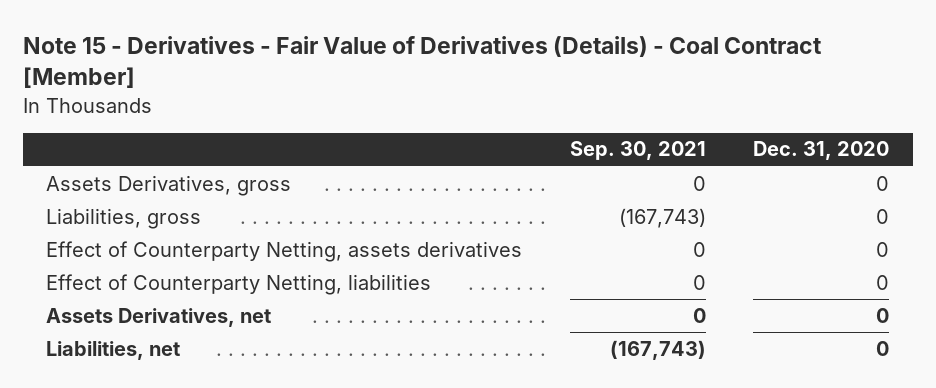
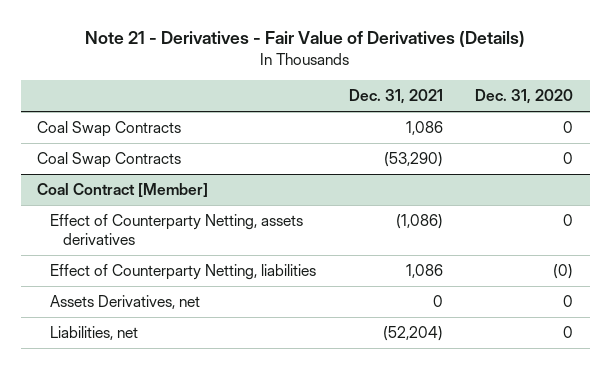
[22,35,822,89] Note 15 - Derivatives - Fair Value of Derivatives (Details) - Coal Contract [Member] -> [85,31,526,48] Note 21 - Derivatives - Fair Value of Derivatives (Details)
[569,141,706,161] Sep. 30, 2021 -> none
none -> [348,89,443,105] Dec. 31, 2021
[46,174,292,196] Assets Derivatives, gross -> [37,120,182,137] Coal Swap Contracts
[46,207,202,229] Liabilities, gross -> [37,151,182,168] Coal Swap Contracts
none -> [37,182,209,197] Coal Contract [Member]
[876,274,890,290] 0 -> [553,263,574,279] (0)

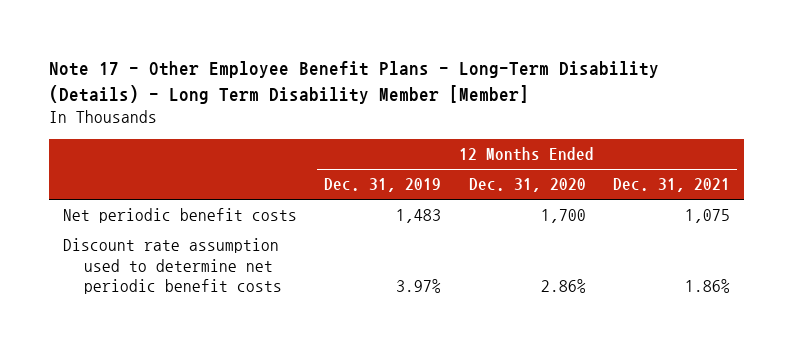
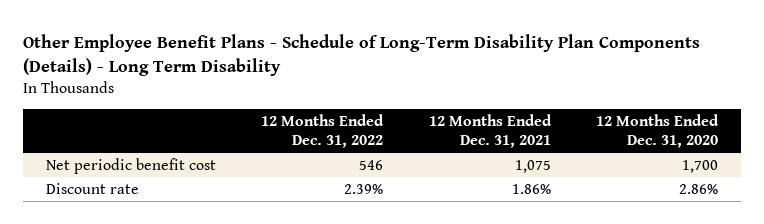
[48,61,659,104] Note 17 - Other Employee Benefit Plans - Long-Term Disability (Details) - Long Term Disability Member [Member] -> [23,33,701,77] Other Employee Benefit Plans - Schedule of Long-Term Disability Plan Components (Details) - Long Term Disability
[324,178,442,193] Dec. 31, 2019 -> none
none -> [261,114,385,149] 12 Months Ended Dec. 31, 2022
[62,208,297,224] Net periodic benefit costs -> [46,157,217,174] Net periodic benefit cost
[62,238,283,294] Discount rate assumption used to determine net periodic benefit costs -> [46,182,140,194] Discount rate

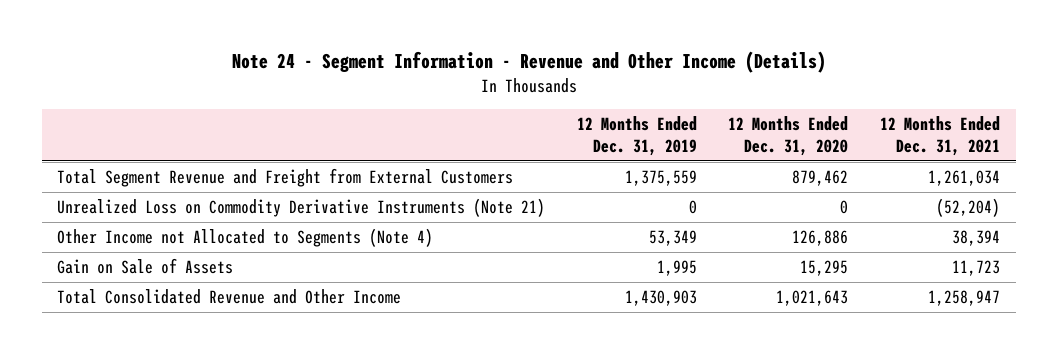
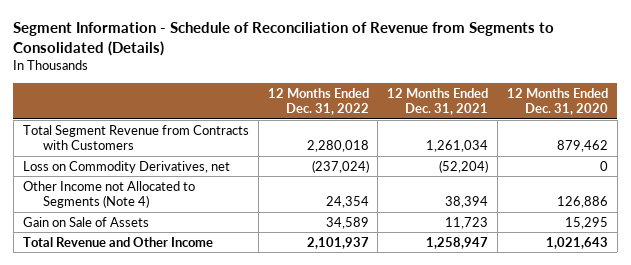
[231,51,826,74] Note 24 - Segment Information - Revenue and Other Income (Details) -> [13,22,555,57] Segment Information - Schedule of Reconciliation of Revenue from Segments to Consolidated (Details)
[576,116,697,156] 12 Months Ended Dec. 31, 2019 -> none
none -> [267,88,369,116] 12 Months Ended Dec. 31, 2022
[57,168,514,188] Total Segment Revenue and Freight from External Customers -> [22,124,249,151] Total Segment Revenue from Contracts with Customers
[57,198,546,218] Unrealized Loss on Commodity Derivative Instruments (Note 21) -> [22,160,230,173] Loss on Commodity Derivatives, net
[57,289,402,305] Total Consolidated Revenue and Other Income -> [22,236,213,247] Total Revenue and Other Income

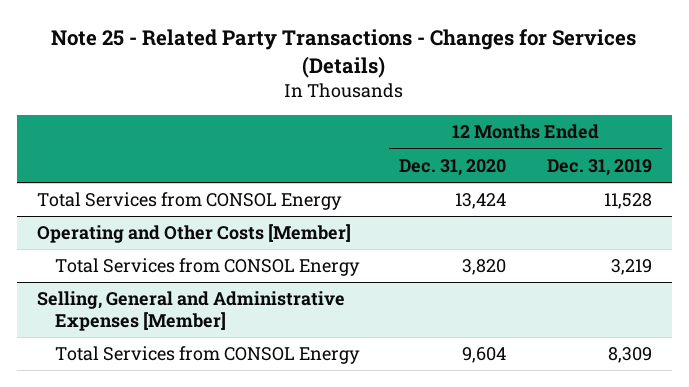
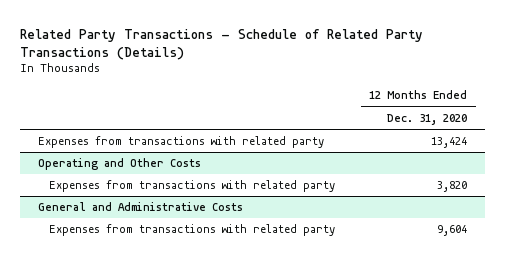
[51,28,637,78] Note 25 - Related Party Transactions - Changes for Services (Details) -> [20,28,424,60] Related Party Transactions - Schedule of Related Party Transactions (Details)
[546,158,652,176] Dec. 31, 2019 -> none
[36,192,342,211] Total Services from CONSOL Energy -> [37,136,324,149] Expenses from transactions with related party
[36,224,351,244] Operating and Other Costs [Member] -> [37,158,201,171] Operating and Other Costs
[55,258,361,277] Total Services from CONSOL Energy -> [48,180,335,193] Expenses from transactions with related party
[36,291,345,331] Selling, General and Administrative Expenses [Member] -> [37,202,243,212] General and Administrative Costs
[55,346,361,365] Total Services from CONSOL Energy -> [48,224,335,237] Expenses from transactions with related party

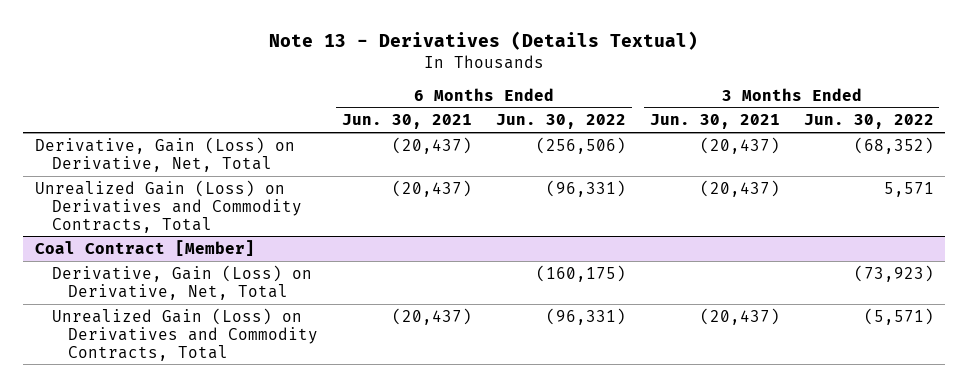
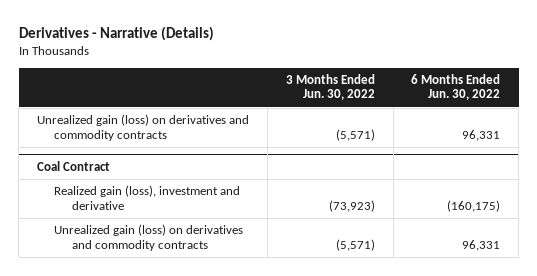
[269,30,699,50] Note 13 - Derivatives (Details Textual) -> [18,26,214,42] Derivatives - Narrative (Details)
[342,114,473,130] Jun. 30, 2021 -> none
[649,114,780,130] Jun. 30, 2021 -> none
[35,136,296,172] Derivative, Gain (Loss) on Derivative, Net, Total -> none
[35,179,302,233] Unrealized Gain (Loss) on Derivatives and Commodity Contracts, Total -> [36,114,249,141] Unrealized gain (loss) on derivatives and commodity contracts
[545,179,626,197] (96,331) -> [462,129,501,141] 96,331
[883,181,934,197] 5,571 -> [335,128,375,141] (5,571)
[35,239,256,256] Coal Contract [Member] -> [36,160,110,171] Coal Contract
[51,264,312,300] Derivative, Gain (Loss) on Derivative, Net, Total -> [54,185,241,210] Realized gain (loss), investment and derivative
[51,307,319,361] Unrealized Gain (Loss) on Derivatives and Commodity Contracts, Total -> [54,224,244,251] Unrealized gain (loss) on derivatives and commodity contracts
[545,307,626,325] (96,331) -> [462,239,501,251] 96,331

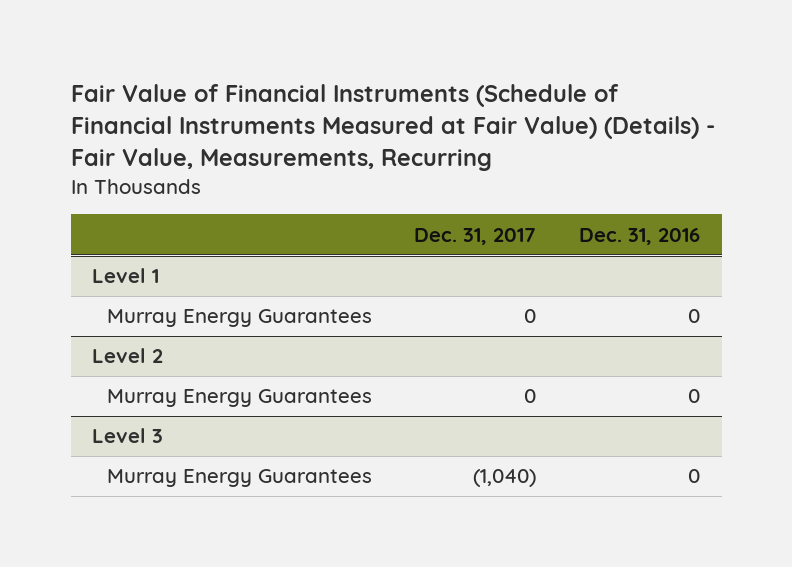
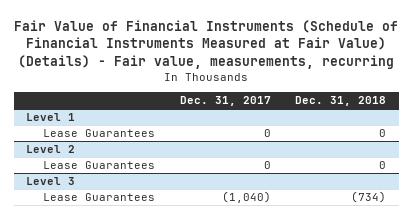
[70,84,715,172] Fair Value of Financial Instruments (Schedule of Financial Instruments Measured at Fair Value) (Details) - Fair Value, Measurements, Recurring -> [14,20,399,69] Fair Value of Financial Instruments (Schedule of Financial Instruments Measured at Fair Value) (Details) - Fair value, measurements, recurring
[579,227,701,245] Dec. 31, 2016 -> none
none -> [295,96,387,107] Dec. 31, 2018
[106,309,372,328] Murray Energy Guarantees -> [43,129,156,138] Lease Guarantees
[106,389,372,408] Murray Energy Guarantees -> [43,161,156,170] Lease Guarantees
[106,469,372,488] Murray Energy Guarantees -> [43,193,156,202] Lease Guarantees

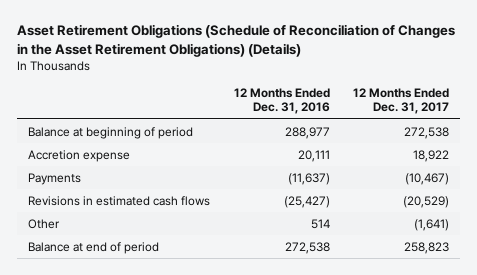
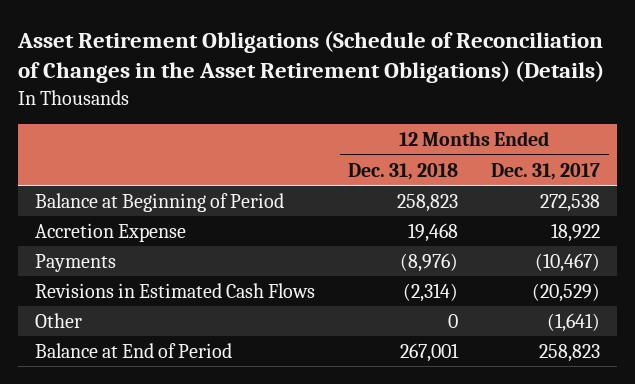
[233,88,330,115] 12 Months Ended Dec. 31, 2016 -> none
none -> [347,162,458,180] Dec. 31, 2018
[28,126,194,139] Balance at beginning of period -> [34,192,284,212] Balance at Beginning of Period
[28,149,131,162] Accretion expense -> [34,222,186,242] Accretion Expense
[28,195,211,206] Revisions in estimated cash flows -> [34,282,315,298] Revisions in Estimated Cash Flows
[28,241,160,254] Balance at end of period -> [34,342,232,358] Balance at End of Period

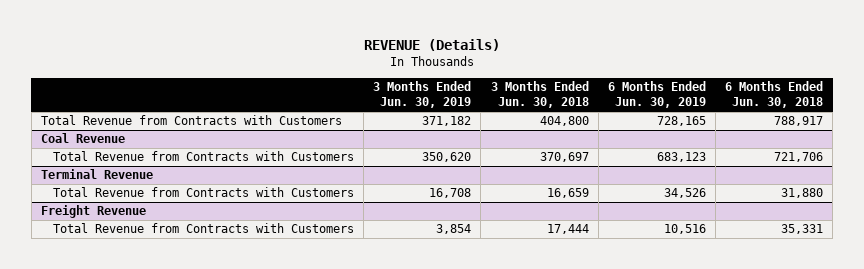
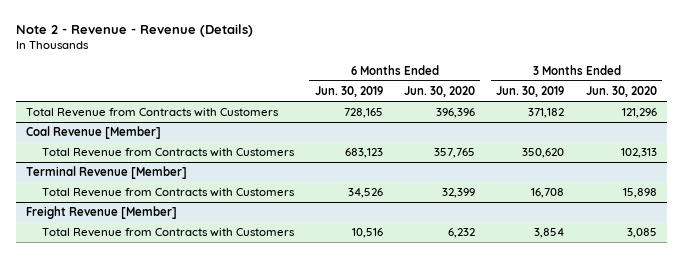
[364,38,501,51] REVENUE (Details) -> [15,23,253,37] Note 2 - Revenue - Revenue (Details)
[490,81,589,109] 3 Months Ended Jun. 30, 2018 -> none
[725,81,824,109] 6 Months Ended Jun. 30, 2018 -> none
none -> [404,85,476,97] Jun. 30, 2020
none -> [585,85,657,97] Jun. 30, 2020
[40,133,125,144] Coal Revenue -> [26,126,162,140] Coal Revenue [Member]
[40,169,153,180] Terminal Revenue -> [26,166,188,180] Terminal Revenue [Member]
[40,205,146,219] Freight Revenue -> [26,206,178,220] Freight Revenue [Member]

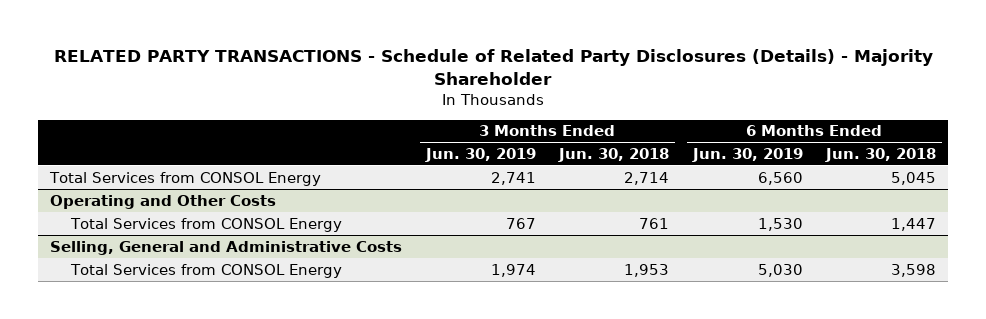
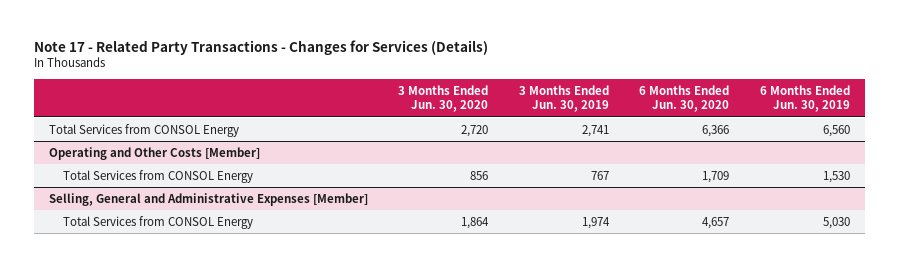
[54,48,934,85] RELATED PARTY TRANSACTIONS - Schedule of Related Party Disclosures (Details) - Majority Shareholder -> [33,39,488,55] Note 17 - Related Party Transactions - Changes for Services (Details)
[558,147,670,162] Jun. 30, 2018 -> none
[825,147,937,162] Jun. 30, 2018 -> none
none -> [398,84,489,113] 3 Months Ended Jun. 30, 2020
none -> [639,84,730,113] 6 Months Ended Jun. 30, 2020
[50,194,277,209] Operating and Other Costs -> [49,146,261,160] Operating and Other Costs [Member]
[50,240,403,255] Selling, General and Administrative Costs -> [49,192,369,206] Selling, General and Administrative Expenses [Member]

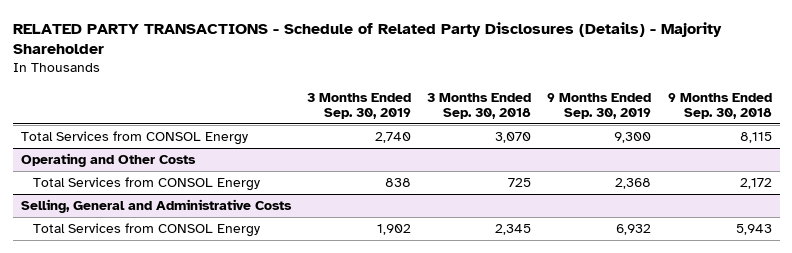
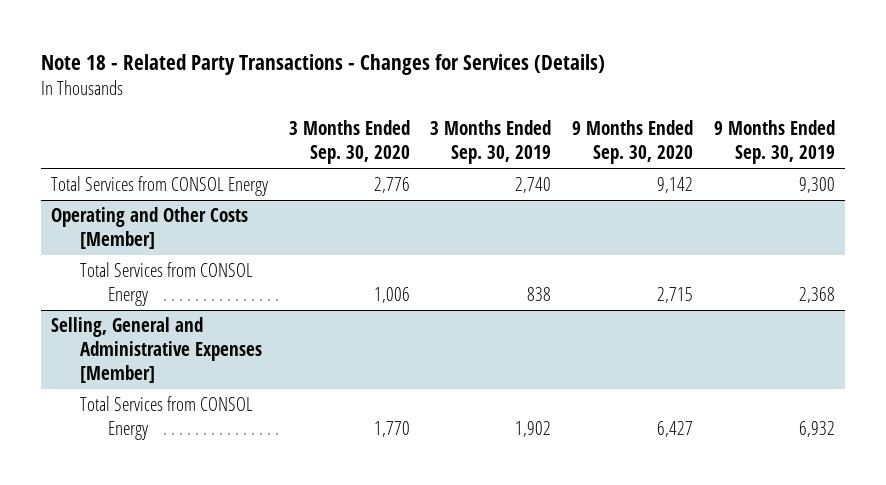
[12,21,722,55] RELATED PARTY TRANSACTIONS - Schedule of Related Party Disclosures (Details) - Majority Shareholder -> [41,53,606,75] Note 18 - Related Party Transactions - Changes for Services (Details)
[427,92,532,120] 3 Months Ended Sep. 30, 2018 -> none
[667,92,772,120] 9 Months Ended Sep. 30, 2018 -> none
none -> [288,120,410,164] 3 Months Ended Sep. 30, 2020
none -> [572,120,694,164] 9 Months Ended Sep. 30, 2020
[20,152,196,167] Operating and Other Costs -> [51,207,249,249] Operating and Other Costs [Member]
[20,198,292,213] Selling, General and Administrative Costs -> [51,317,262,383] Selling, General and Administrative Expenses [Member]

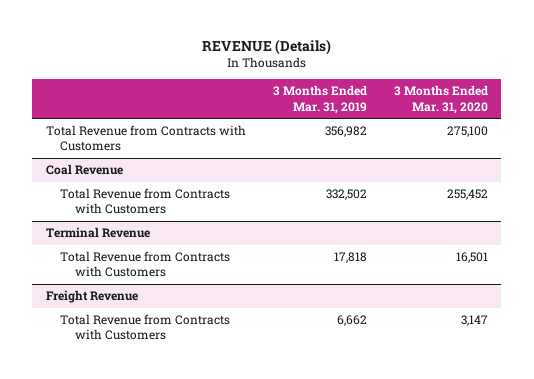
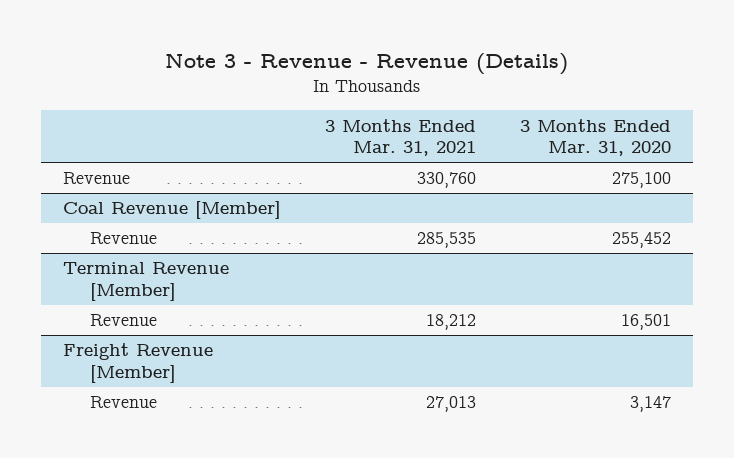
[201,39,331,56] REVENUE (Details) -> [164,53,568,76] Note 3 - Revenue - Revenue (Details)
[272,85,367,114] 3 Months Ended Mar. 31, 2019 -> none
none -> [324,118,476,157] 3 Months Ended Mar. 31, 2021
[45,125,246,152] Total Revenue from Contracts with Customers -> [62,172,130,185] Revenue
[45,164,123,176] Coal Revenue -> [62,201,281,220] Coal Revenue [Member]
[60,188,231,215] Total Revenue from Contracts with Customers -> [90,232,158,245] Revenue
[45,227,150,239] Terminal Revenue -> [62,262,229,301] Terminal Revenue [Member]
[60,251,231,278] Total Revenue from Contracts with Customers -> [90,314,158,327] Revenue
[45,290,138,304] Freight Revenue -> [62,343,213,383] Freight Revenue [Member]
[60,314,231,341] Total Revenue from Contracts with Customers -> [90,396,158,409] Revenue

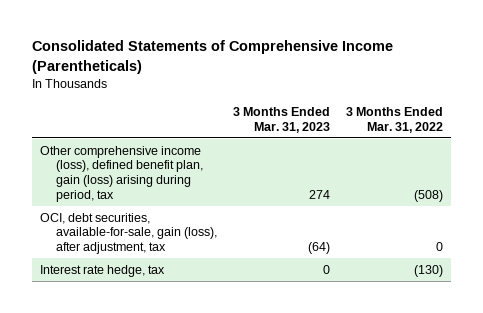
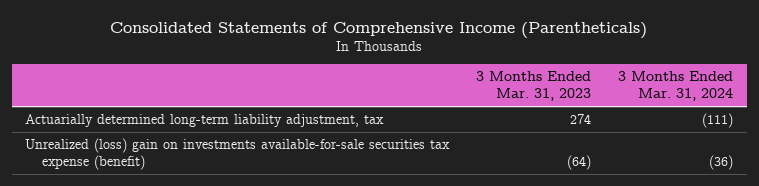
[346,106,444,133] 3 Months Ended Mar. 31, 2022 -> none
none -> [618,71,734,102] 3 Months Ended Mar. 31, 2024
[39,264,165,277] Interest rate hedge, tax -> none
[39,145,204,202] Other comprehensive income (loss), defined benefit plan, gain (loss) arising during period, tax -> [25,114,385,128] Actuarially determined long-term liability adjustment, tax
[39,212,218,255] OCI, debt securities, available-for-sale, gain (loss), after adjustment, tax -> [25,138,451,171] Unrealized (loss) gain on investments available-for-sale securities tax expense (benefit)

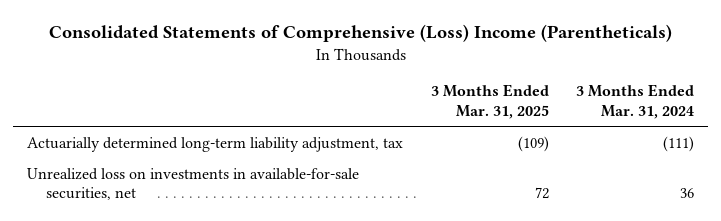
[110,21,648,39] Consolidated Statements of Comprehensive Income (Parentheticals) -> [48,24,672,43] Consolidated Statements of Comprehensive (Loss) Income (Parentheticals)
[476,71,592,102] 3 Months Ended Mar. 31, 2023 -> none
none -> [430,84,549,119] 3 Months Ended Mar. 31, 2025
[25,138,451,171] Unrealized (loss) gain on investments available-for-sale securities tax expense (benefit) -> [27,167,360,201] Unrealized loss on investments in available-for-sale securities, net
[709,155,734,171] (36) -> [680,188,695,199] 36

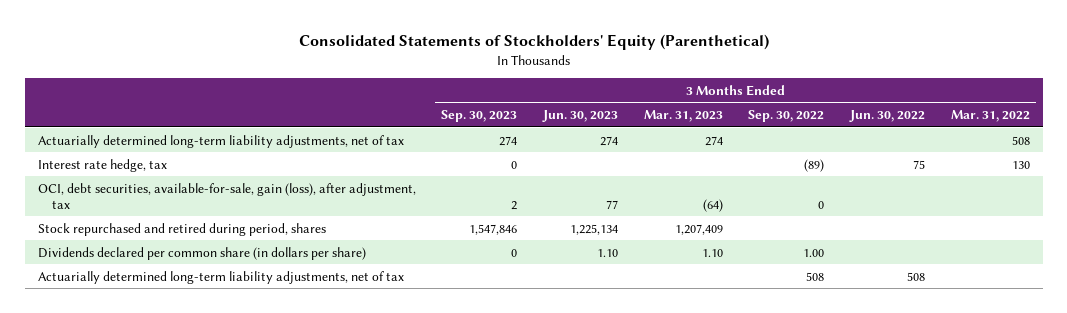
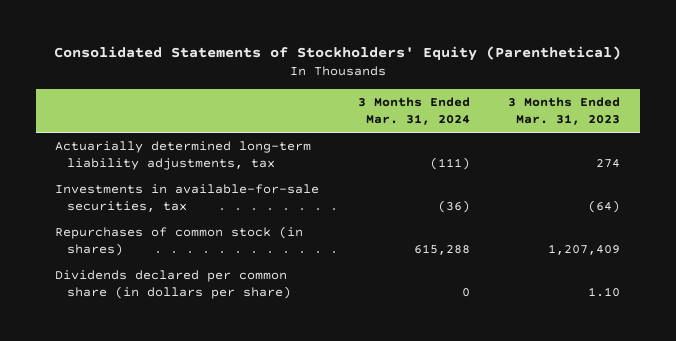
[441,109,518,122] Sep. 30, 2023 -> none
[542,109,619,122] Jun. 30, 2023 -> none
[748,109,825,122] Sep. 30, 2022 -> none
[849,109,926,122] Jun. 30, 2022 -> none
[950,109,1030,122] Mar. 31, 2022 -> none
none -> [357,96,470,126] 3 Months Ended Mar. 31, 2024
[37,158,167,172] Interest rate hedge, tax -> none
[37,134,404,148] Actuarially determined long-term liability adjustments, net of tax -> [55,140,312,171] Actuarially determined long-term liability adjustments, tax
[37,182,416,209] OCI, debt securities, available-for-sale, gain (loss), after adjustment, tax -> [55,183,320,213] Investments in available-for-sale securities, tax
[37,222,326,236] Stock repurchased and retired during period, shares -> [55,225,304,257] Repurchases of common stock (in shares)
[37,270,404,284] Actuarially determined long-term liability adjustments, net of tax -> none

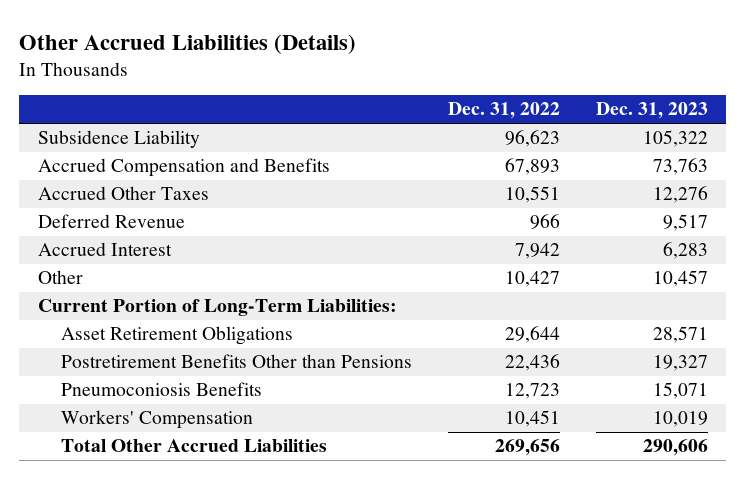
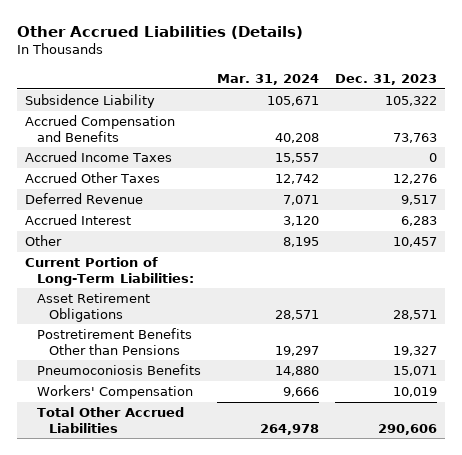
[447,102,560,120] Dec. 31, 2022 -> none
none -> [217,73,320,85] Mar. 31, 2024
none -> [24,151,172,163] Accrued Income Taxes

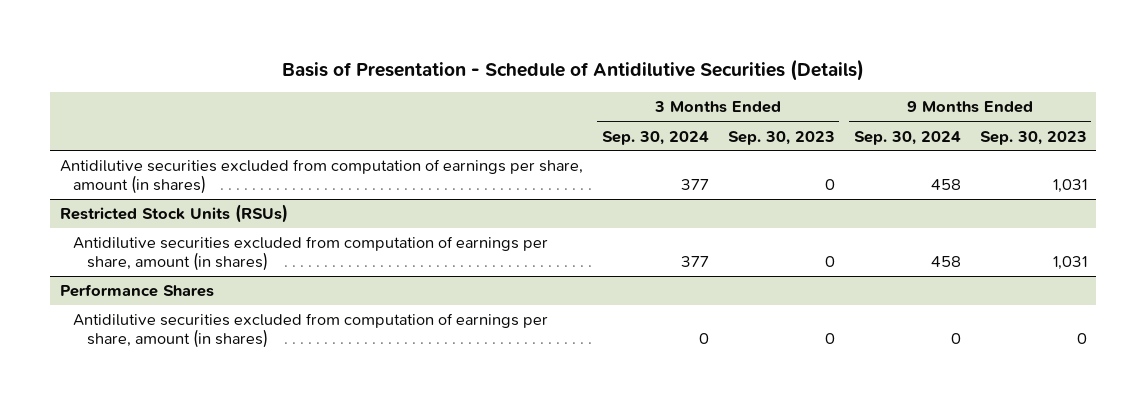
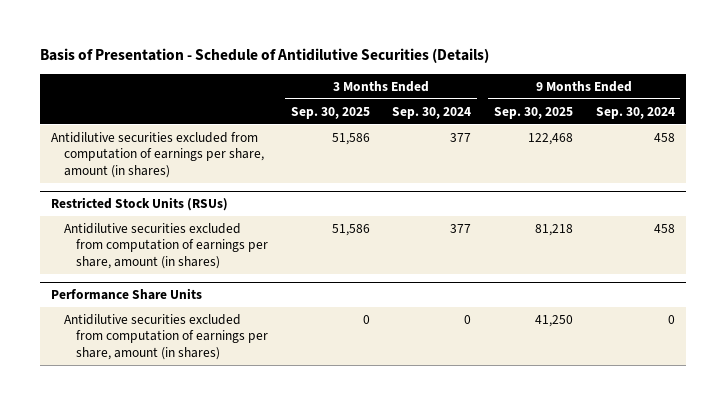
[727,130,835,145] Sep. 30, 2023 -> none
[979,130,1087,145] Sep. 30, 2023 -> none
none -> [290,106,370,119] Sep. 30, 2025
none -> [494,106,574,119] Sep. 30, 2025
[59,284,214,298] Performance Shares -> [50,288,202,301] Performance Share Units

